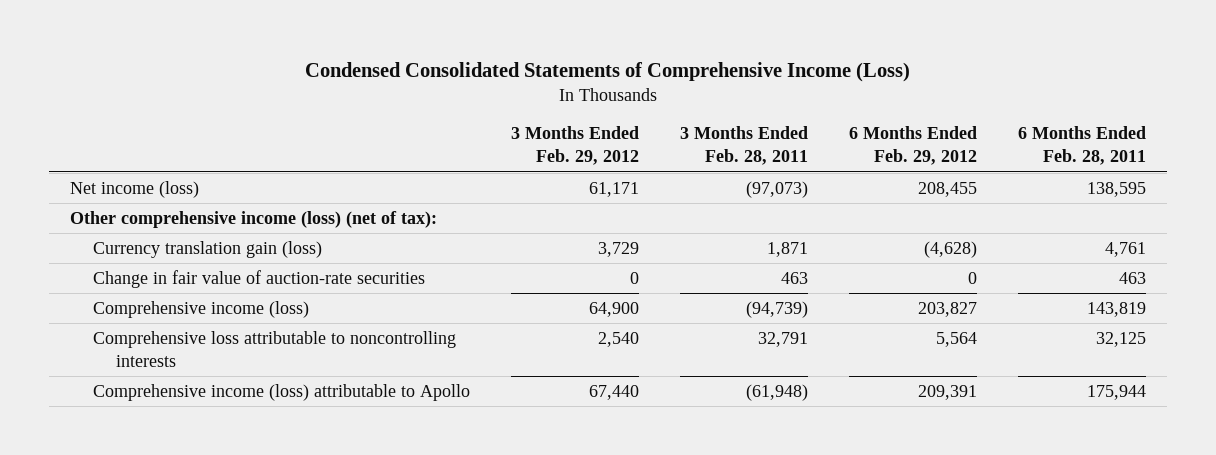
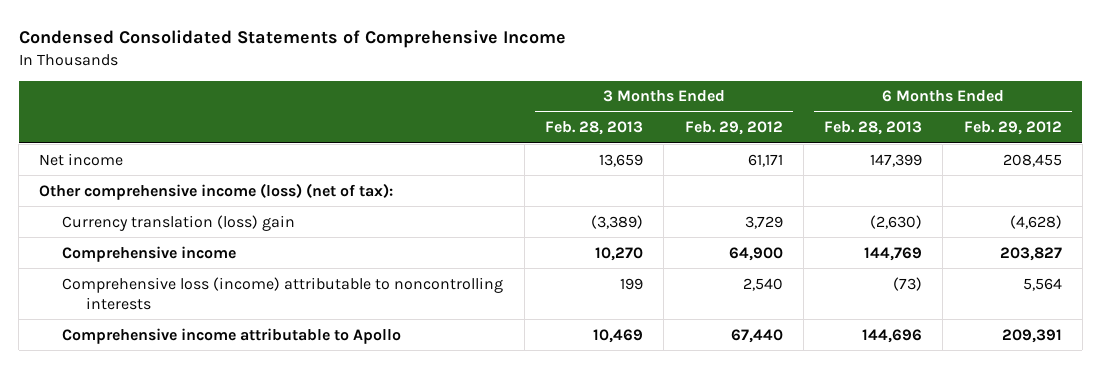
[304,61,910,82] Condensed Consolidated Statements of Comprehensive Income (Loss) -> [18,30,566,49] Condensed Consolidated Statements of Comprehensive Income
[679,126,808,166] 3 Months Ended Feb. 28, 2011 -> none
[1018,126,1147,166] 6 Months Ended Feb. 28, 2011 -> none
none -> [545,121,644,136] Feb. 28, 2013
none -> [824,121,923,136] Feb. 28, 2013
[69,180,199,198] Net income (loss) -> [39,152,124,166] Net income
[92,269,425,288] Change in fair value of auction-rate securities -> none
[92,240,322,258] Currency translation gain (loss) -> [62,214,296,231] Currency translation (loss) gain
[92,300,309,318] Comprehensive income (loss) -> [62,245,237,262] Comprehensive income
[92,330,456,367] Comprehensive loss attributable to noncontrolling interests -> [62,276,504,310] Comprehensive loss (income) attributable to noncontrolling interests
[92,383,470,401] Comprehensive income (loss) attributable to Apollo -> [62,327,402,344] Comprehensive income attributable to Apollo

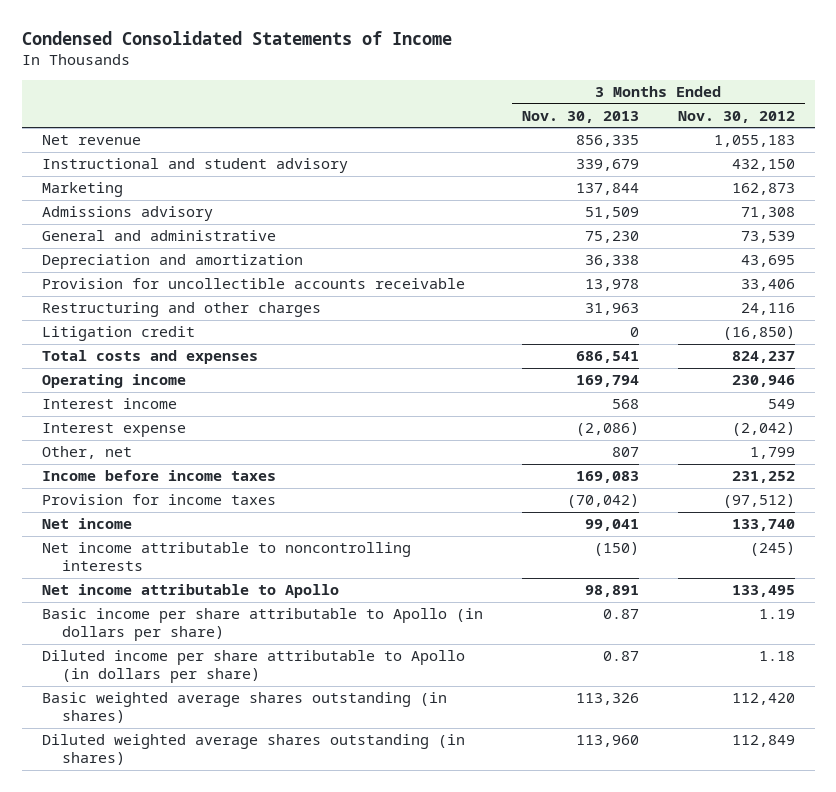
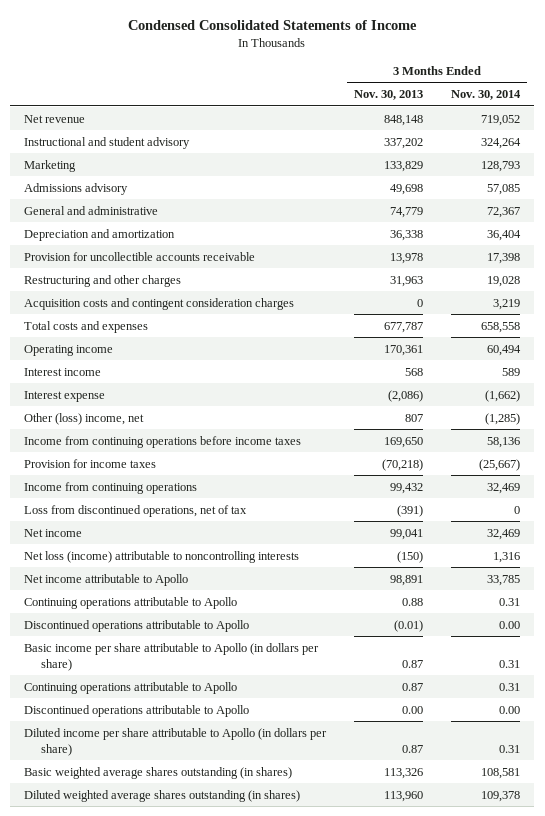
[677,110,795,123] Nov. 30, 2012 -> none
none -> [451,90,522,101] Nov. 30, 2014
[575,135,639,148] 856,335 -> [384,114,424,126] 848,148
[575,159,639,172] 339,679 -> [384,137,424,149] 337,202
[575,183,639,196] 137,844 -> [384,160,424,172] 133,829
[584,207,639,220] 51,509 -> [390,183,424,195] 49,698
[584,231,639,244] 75,230 -> [390,206,424,218] 74,779
[41,326,195,342] Litigation credit -> none
none -> [24,297,295,310] Acquisition costs and contingent consideration charges
[575,351,639,364] 686,541 -> [384,321,424,333] 677,787
[575,375,639,388] 169,794 -> [384,344,424,356] 170,361
[41,446,132,460] Other, net -> [24,412,145,425] Other (loss) income, net
[41,470,276,482] Income before income taxes -> [24,435,302,448] Income from continuing operations before income taxes
[575,471,639,484] 169,083 -> [384,436,424,448] 169,650
[566,494,639,509] (70,042) -> [382,458,424,471] (70,218)
none -> [24,481,198,494] Income from continuing operations
none -> [24,504,248,517] Loss from discontinued operations, net of tax
[41,542,411,572] Net income attributable to noncontrolling interests -> [24,550,300,563] Net loss (income) attributable to noncontrolling interests
none -> [24,596,238,609] Continuing operations attributable to Apollo
none -> [24,619,250,632] Discontinued operations attributable to Apollo
none -> [24,681,238,694] Continuing operations attributable to Apollo
none -> [24,704,250,717] Discontinued operations attributable to Apollo

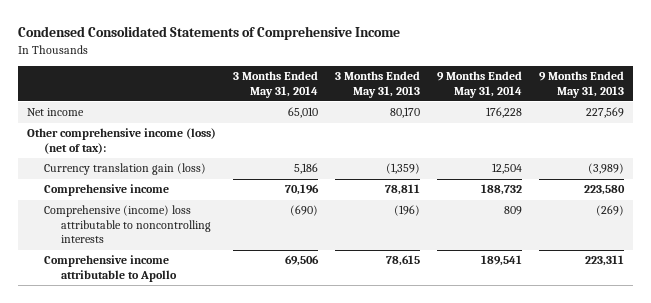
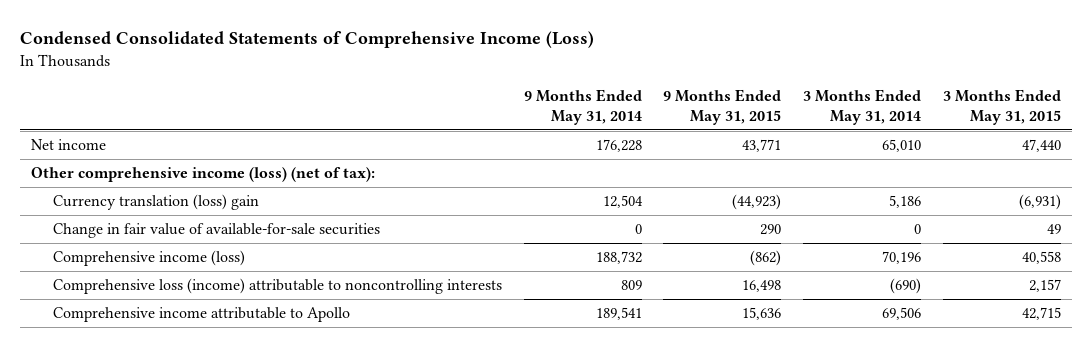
[18,26,401,41] Condensed Consolidated Statements of Comprehensive Income -> [19,31,594,49] Condensed Consolidated Statements of Comprehensive Income (Loss)
[334,71,420,98] 3 Months Ended May 31, 2013 -> none
[539,71,625,98] 9 Months Ended May 31, 2013 -> none
none -> [663,88,782,126] 9 Months Ended May 31, 2015
none -> [942,88,1061,126] 3 Months Ended May 31, 2015
[43,163,206,176] Currency translation gain (loss) -> [52,193,259,210] Currency translation (loss) gain
none -> [52,222,380,238] Change in fair value of available-for-sale securities
[43,184,169,197] Comprehensive income -> [52,249,245,266] Comprehensive income (loss)
[43,205,211,244] Comprehensive (income) loss attributable to noncontrolling interests -> [52,277,502,294] Comprehensive loss (income) attributable to noncontrolling interests

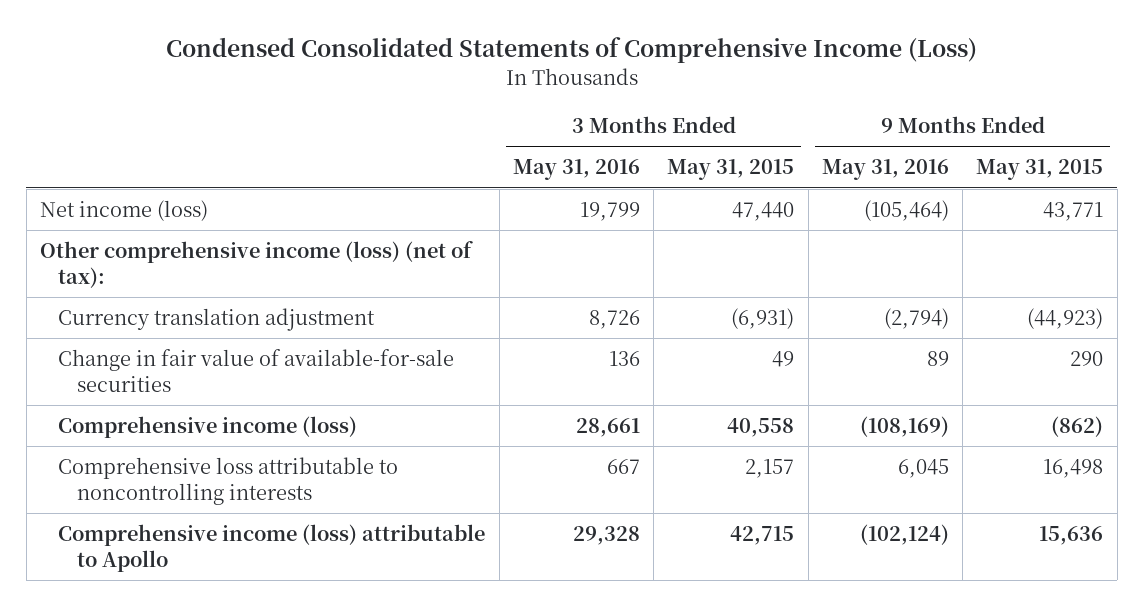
[523,88,642,126] 9 Months Ended May 31, 2014 -> none
[802,88,921,126] 3 Months Ended May 31, 2014 -> none
none -> [512,159,640,181] May 31, 2016
none -> [821,159,949,181] May 31, 2016
[30,138,106,150] Net income -> [39,200,208,222] Net income (loss)
[52,193,259,210] Currency translation (loss) gain -> [58,308,376,332] Currency translation adjustment
[52,277,502,294] Comprehensive loss (income) attributable to noncontrolling interests -> [58,457,399,505] Comprehensive loss attributable to noncontrolling interests
[52,306,350,322] Comprehensive income attributable to Apollo -> [58,524,486,572] Comprehensive income (loss) attributable to Apollo

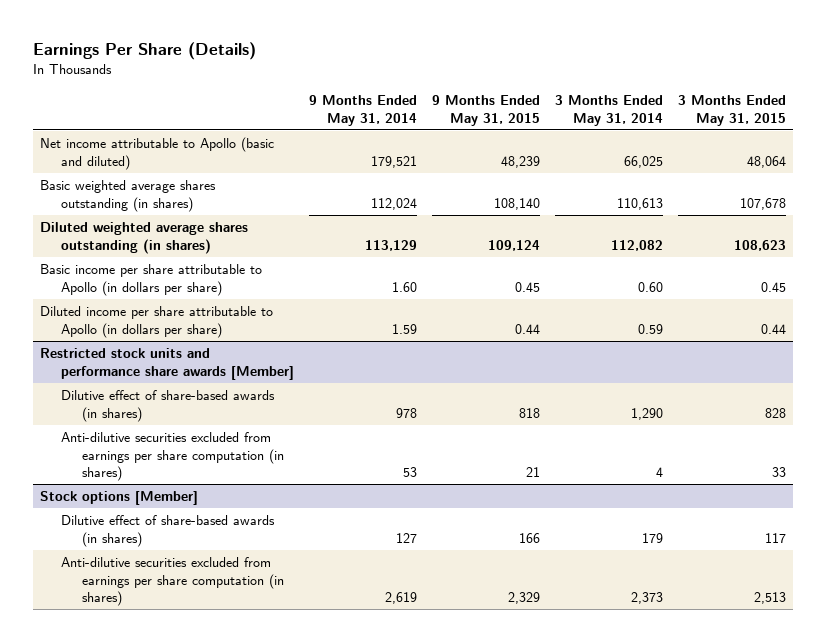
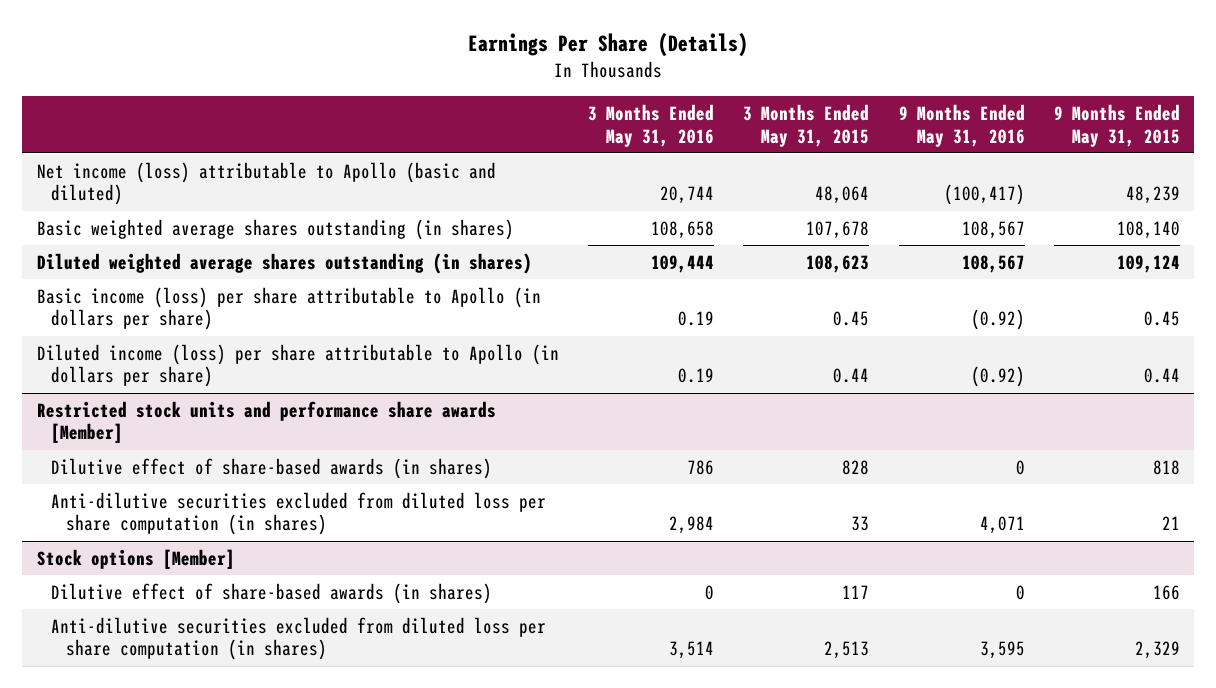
[308,95,417,126] 9 Months Ended May 31, 2014 -> none
[554,95,663,126] 3 Months Ended May 31, 2014 -> none
none -> [587,103,714,147] 3 Months Ended May 31, 2016
none -> [898,103,1025,147] 9 Months Ended May 31, 2016
[40,136,275,170] Net income attributable to Apollo (basic and diluted) -> [36,161,496,206] Net income (loss) attributable to Apollo (basic and diluted)
[40,263,263,296] Basic income per share attributable to Apollo (in dollars per share) -> [36,286,541,331] Basic income (loss) per share attributable to Apollo (in dollars per share)
[40,305,274,338] Diluted income per share attributable to Apollo (in dollars per share) -> [36,343,559,388] Diluted income (loss) per share attributable to Apollo (in dollars per share)
[61,431,284,482] Anti-dilutive securities excluded from earnings per share computation (in shares) -> [51,491,547,536] Anti-dilutive securities excluded from diluted loss per share computation (in shares)
[61,556,284,607] Anti-dilutive securities excluded from earnings per share computation (in shares) -> [51,616,547,661] Anti-dilutive securities excluded from diluted loss per share computation (in shares)

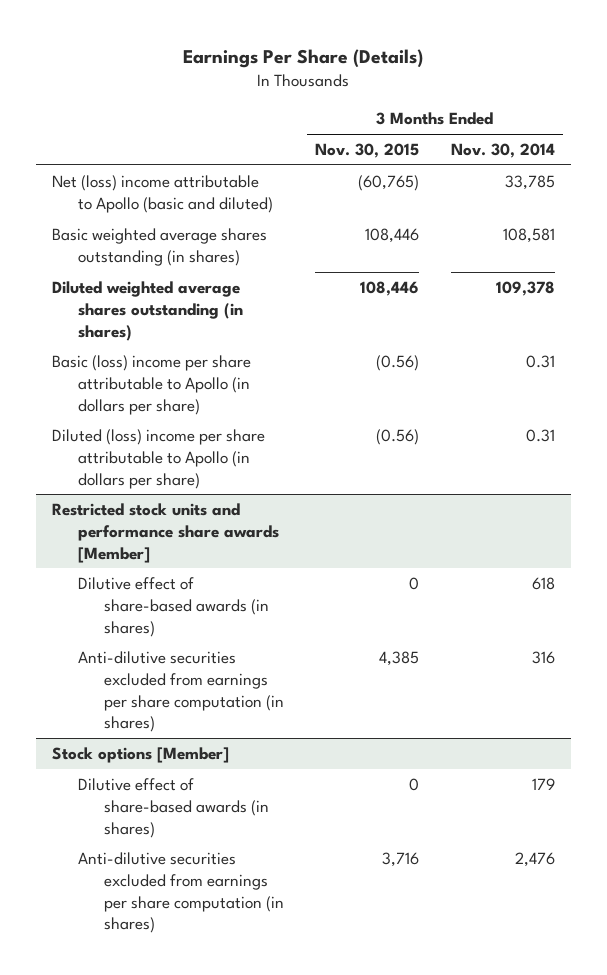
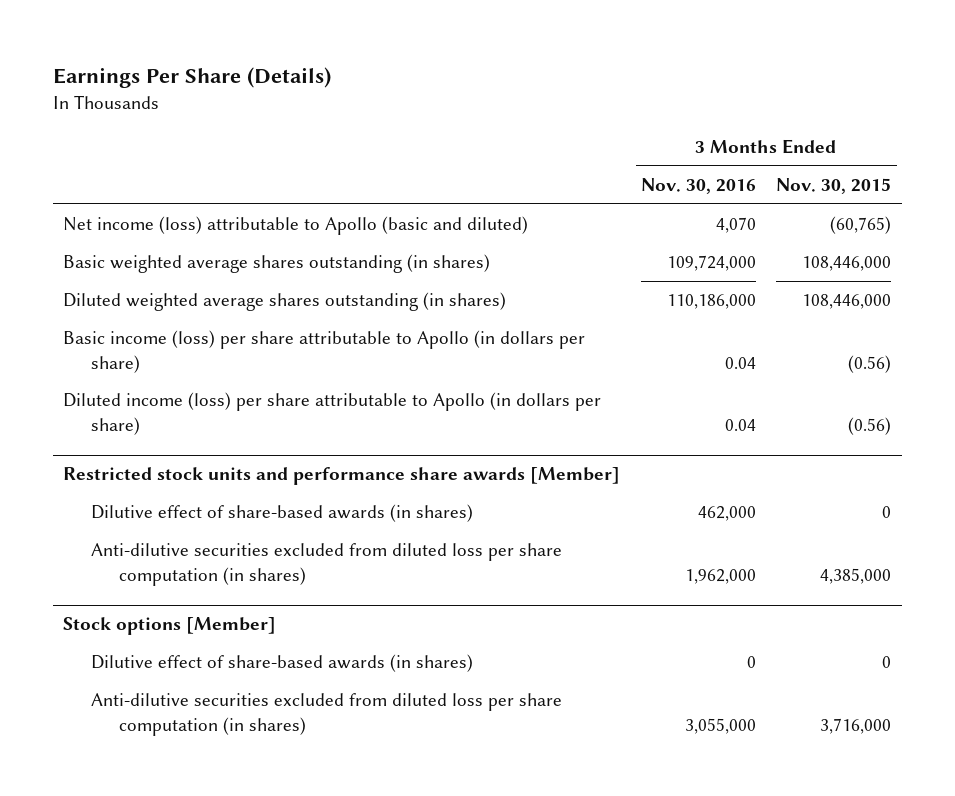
[450,143,555,159] Nov. 30, 2014 -> none
none -> [640,178,756,195] Nov. 30, 2016
[52,175,273,213] Net (loss) income attributable to Apollo (basic and diluted) -> [63,216,529,236] Net income (loss) attributable to Apollo (basic and diluted)
[365,228,420,244] 108,446 -> [802,256,892,272] 108,446,000
[360,281,420,297] 108,446 -> [802,294,892,310] 108,446,000
[52,355,252,415] Basic (loss) income per share attributable to Apollo (in dollars per share) -> [63,330,586,373] Basic income (loss) per share attributable to Apollo (in dollars per share)
[52,429,266,489] Diluted (loss) income per share attributable to Apollo (in dollars per share) -> [63,392,602,435] Diluted income (loss) per share attributable to Apollo (in dollars per share)
[77,651,284,733] Anti-dilutive securities excluded from earnings per share computation (in shares) -> [91,543,563,586] Anti-dilutive securities excluded from diluted loss per share computation (in shares)
[379,651,420,667] 4,385 -> [820,567,892,584] 4,385,000
[77,852,284,934] Anti-dilutive securities excluded from earnings per share computation (in shares) -> [91,693,563,736] Anti-dilutive securities excluded from diluted loss per share computation (in shares)
[382,852,420,868] 3,716 -> [820,717,892,734] 3,716,000

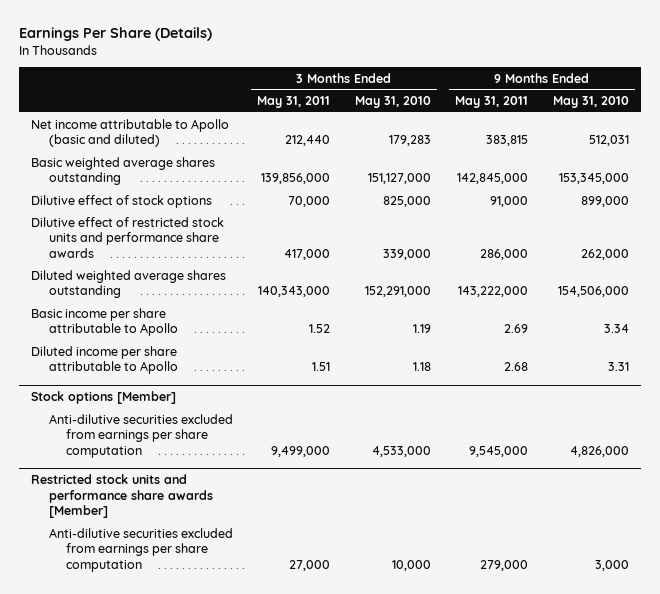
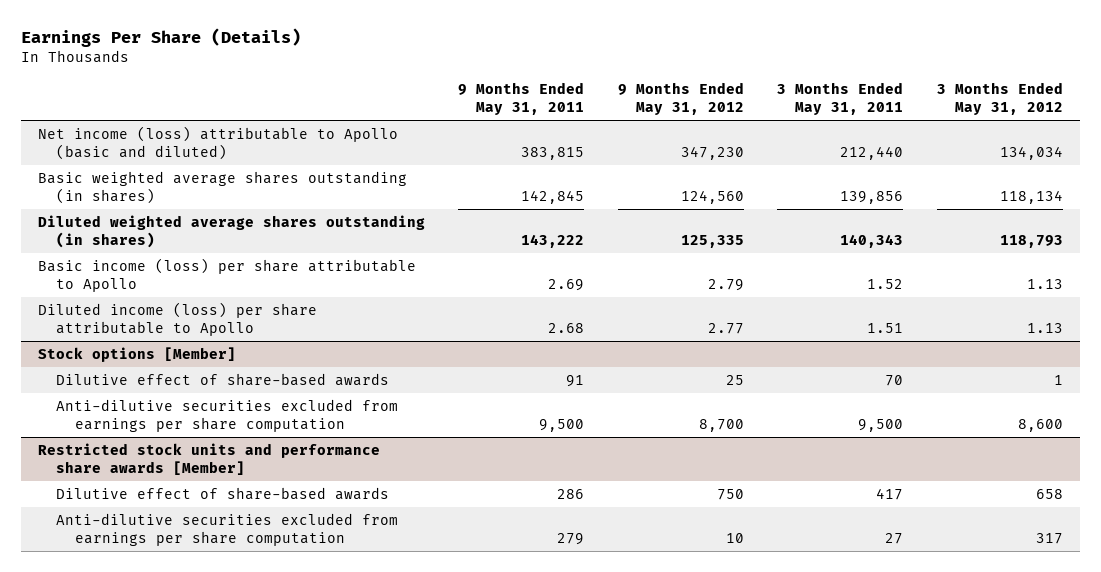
[354,96,431,109] May 31, 2010 -> none
[552,96,629,109] May 31, 2010 -> none
none -> [617,82,744,116] 9 Months Ended May 31, 2012
none -> [936,82,1063,116] 3 Months Ended May 31, 2012
[31,194,213,208] Dilutive effect of stock options -> none
[31,216,225,258] Dilutive effect of restricted stock units and performance share awards -> none
[31,118,230,148] Net income attributable to Apollo (basic and diluted) -> [37,126,398,160] Net income (loss) attributable to Apollo (basic and diluted)
[31,156,216,186] Basic weighted average shares outstanding -> [37,171,407,204] Basic weighted average shares outstanding (in shares)
[261,173,331,185] 139,856,000 -> [840,190,904,204] 139,856
[457,173,529,185] 142,845,000 -> [521,189,585,204] 142,845
[31,269,227,299] Diluted weighted average shares outstanding -> [37,215,425,248] Diluted weighted average shares outstanding (in shares)
[258,286,331,298] 140,343,000 -> [840,233,904,248] 140,343
[458,286,529,298] 143,222,000 -> [521,233,585,248] 143,222
[31,307,178,337] Basic income per share attributable to Apollo -> [37,258,416,292] Basic income (loss) per share attributable to Apollo
[31,345,178,375] Diluted income per share attributable to Apollo -> [37,302,317,336] Diluted income (loss) per share attributable to Apollo
none -> [56,373,390,387] Dilutive effect of share-based awards
[271,445,331,457] 9,499,000 -> [858,418,904,432] 9,500
[469,445,529,457] 9,545,000 -> [539,418,585,432] 9,500
none -> [56,487,390,501] Dilutive effect of share-based awards
[289,559,331,571] 27,000 -> [885,532,904,544] 27
[480,559,529,571] 279,000 -> [557,532,585,545] 279

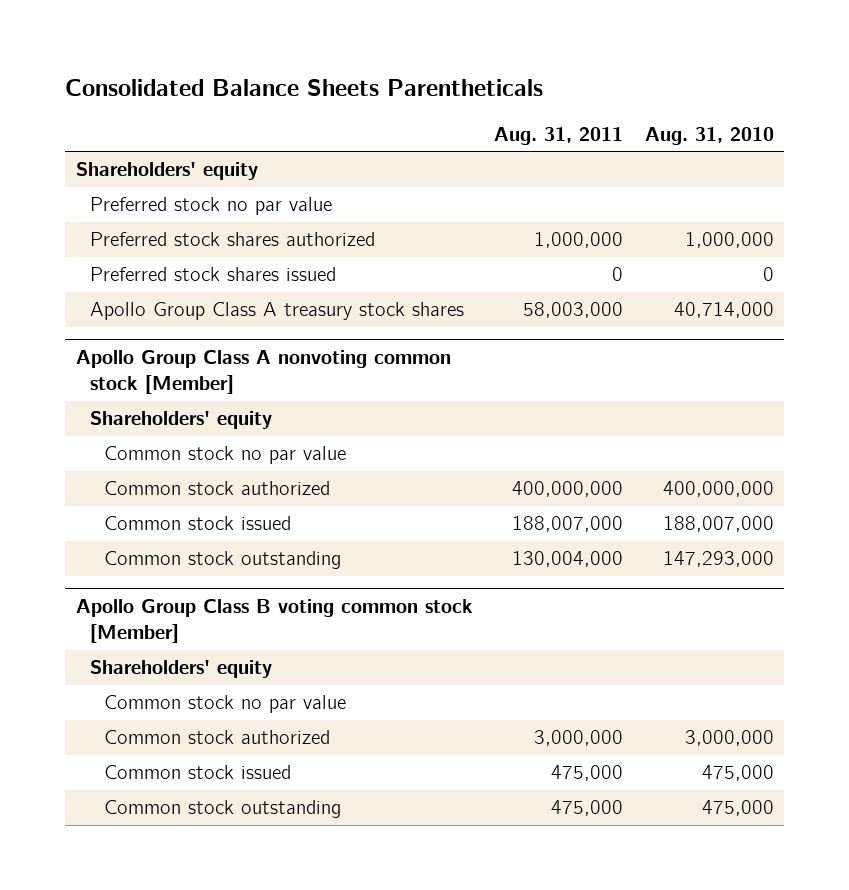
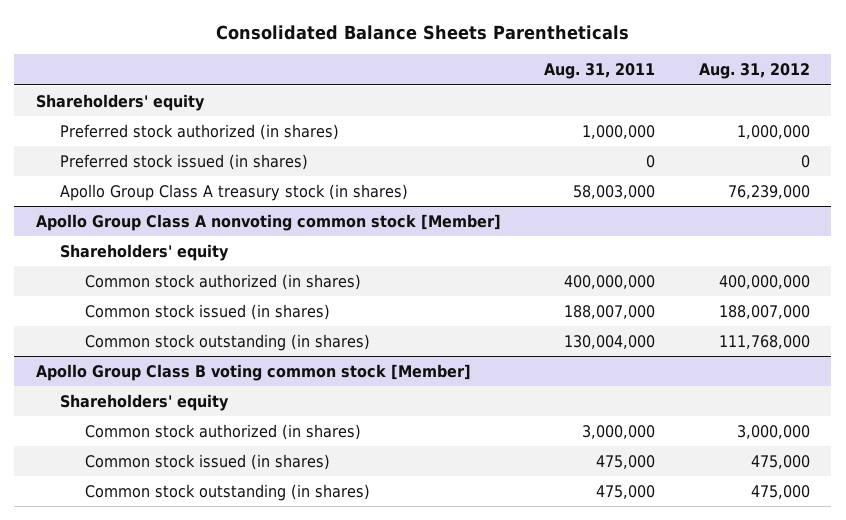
[644,126,774,145] Aug. 31, 2010 -> none
none -> [698,63,810,80] Aug. 31, 2012
[89,197,332,216] Preferred stock no par value -> none
[89,232,375,247] Preferred stock shares authorized -> [60,123,340,140] Preferred stock authorized (in shares)
[89,267,336,282] Preferred stock shares issued -> [60,153,309,170] Preferred stock issued (in shares)
[89,302,464,321] Apollo Group Class A treasury stock shares -> [60,183,409,201] Apollo Group Class A treasury stock (in shares)
[103,446,346,465] Common stock no par value -> none
[103,481,330,496] Common stock authorized -> [84,273,361,290] Common stock authorized (in shares)
[103,516,291,531] Common stock issued -> [84,303,330,320] Common stock issued (in shares)
[103,551,341,570] Common stock outstanding -> [84,333,370,351] Common stock outstanding (in shares)
[103,695,346,714] Common stock no par value -> none
[103,730,330,745] Common stock authorized -> [84,423,361,440] Common stock authorized (in shares)
[103,765,291,780] Common stock issued -> [84,453,330,470] Common stock issued (in shares)
[103,800,341,819] Common stock outstanding -> [84,483,370,501] Common stock outstanding (in shares)

